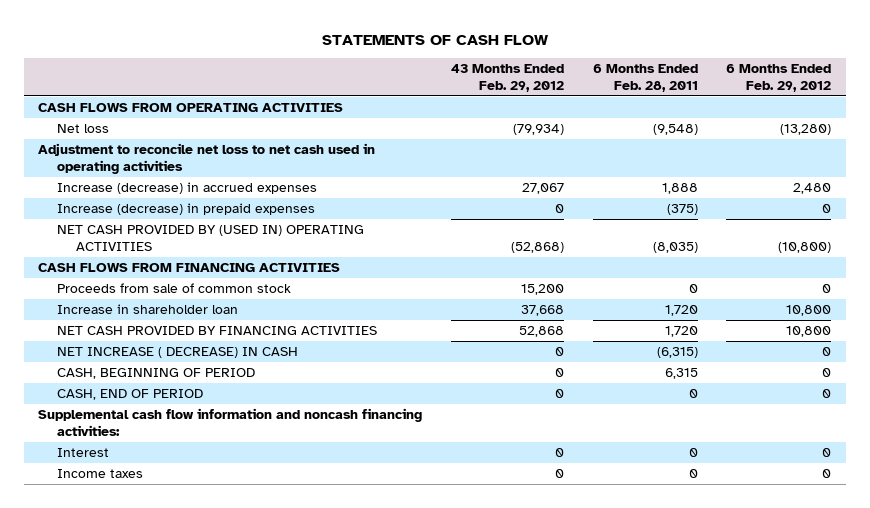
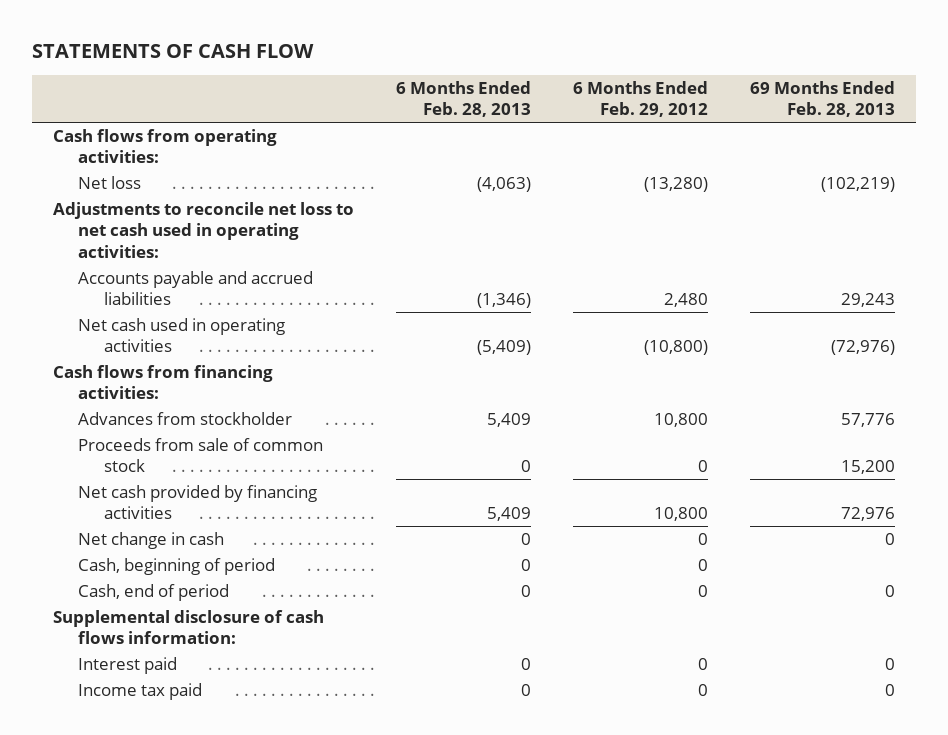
[450,63,564,92] 43 Months Ended Feb. 29, 2012 -> none
[592,63,698,92] 6 Months Ended Feb. 28, 2011 -> none
none -> [395,80,531,118] 6 Months Ended Feb. 28, 2013
none -> [750,80,896,118] 69 Months Ended Feb. 28, 2013
[38,102,344,112] CASH FLOWS FROM OPERATING ACTIVITIES -> [52,128,277,164] Cash flows from operating activities:
[57,202,316,215] Increase (decrease) in prepaid expenses -> none
[38,142,376,175] Adjustment to reconcile net loss to net cash used in operating activities -> [52,201,354,258] Adjustments to reconcile net loss to net cash used in operating activities:
[57,181,318,194] Increase (decrease) in accrued expenses -> [78,270,314,306] Accounts payable and accrued liabilities
[57,224,365,252] NET CASH PROVIDED BY (USED IN) OPERATING ACTIVITIES -> [78,317,286,353] Net cash used in operating activities
[38,262,341,272] CASH FLOWS FROM FINANCING ACTIVITIES -> [52,364,273,400] Cash flows from financing activities:
none -> [78,411,293,425] Advances from stockholder
[57,303,239,314] Increase in shareholder loan -> none
[57,325,378,335] NET CASH PROVIDED BY FINANCING ACTIVITIES -> [78,484,318,520] Net cash provided by financing activities
[57,346,299,358] NET INCREASE ( DECREASE) IN CASH -> [78,531,225,549] Net change in cash
[57,367,256,379] CASH, BEGINNING OF PERIOD -> [78,557,276,575] Cash, beginning of period
[57,388,204,400] CASH, END OF PERIOD -> [78,583,230,601] Cash, end of period
[38,407,423,437] Supplemental cash flow information and noncash financing activities: -> [52,609,324,645] Supplemental disclosure of cash flows information:
[57,447,110,457] Interest -> [78,656,178,674] Interest paid
[57,468,144,478] Income taxes -> [78,682,203,700] Income tax paid

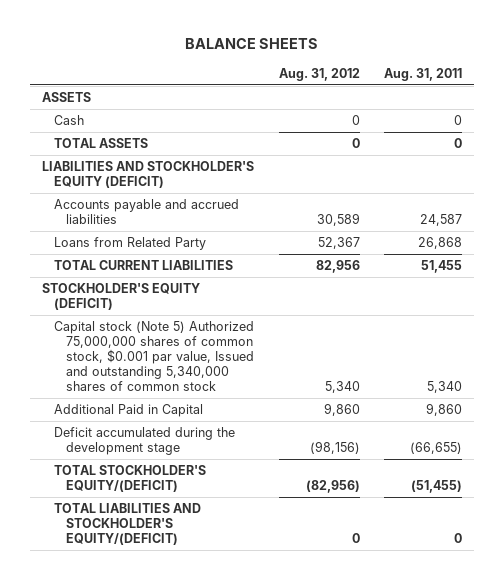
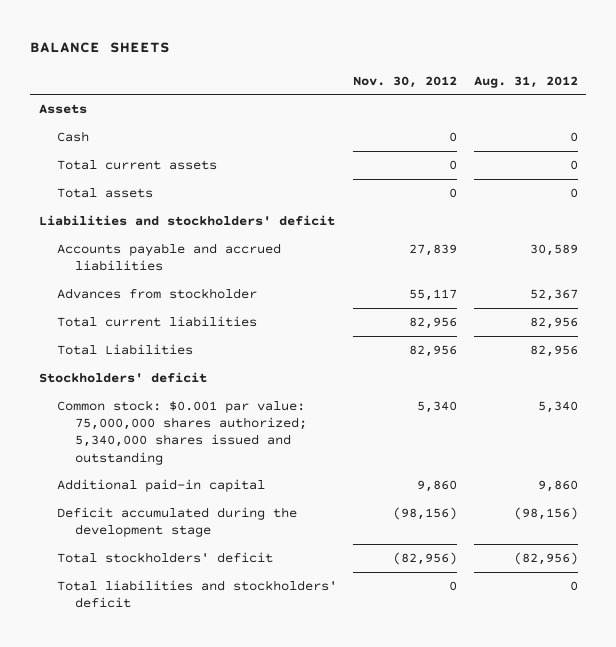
[383,67,462,81] Aug. 31, 2011 -> none
none -> [353,75,458,88] Nov. 30, 2012
[42,91,92,102] ASSETS -> [38,104,87,115] Assets
none -> [56,160,217,171] Total current assets
[54,137,149,148] TOTAL ASSETS -> [56,188,153,199] Total assets
[42,160,255,188] LIABILITIES AND STOCKHOLDER'S EQUITY (DEFICIT) -> [38,215,335,227] Liabilities and stockholders' deficit
[54,236,207,250] Loans from Related Party -> [56,288,257,300] Advances from stockholder
[54,259,234,270] TOTAL CURRENT LIABILITIES -> [56,316,257,328] Total current liabilities
none -> [56,344,193,356] Total Liabilities
[42,282,201,310] STOCKHOLDER'S EQUITY (DEFICIT) -> [38,372,207,384] Stockholders' deficit
[54,320,255,391] Capital stock (Note 5) Authorized 75,000,000 shares of common stock, $0.001 par value, Issued and outstanding 5,340,000 shares of common stock -> [56,400,307,465] Common stock: $0.001 par value: 75,000,000 shares authorized; 5,340,000 shares issued and outstanding
[54,403,204,417] Additional Paid in Capital -> [56,479,265,493] Additional paid-in capital
[54,464,207,492] TOTAL STOCKHOLDER'S EQUITY/(DEFICIT) -> [56,552,273,564] Total stockholders' deficit
[54,502,202,545] TOTAL LIABILITIES AND STOCKHOLDER'S EQUITY/(DEFICIT) -> [56,580,337,609] Total liabilities and stockholders' deficit

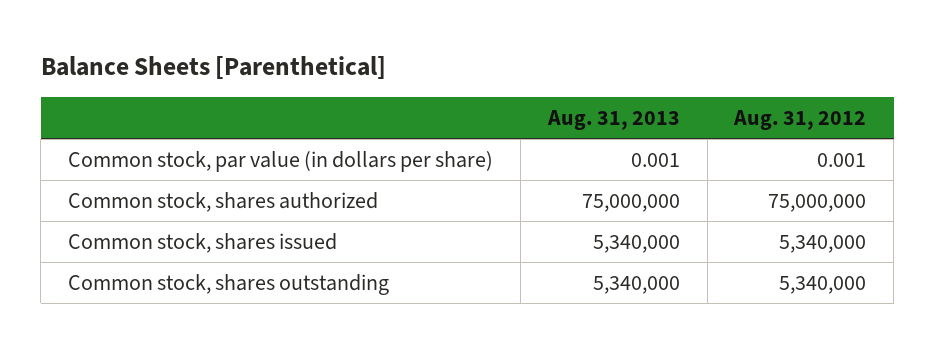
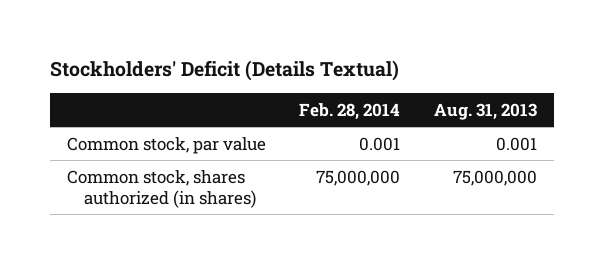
[40,56,386,80] Balance Sheets [Parenthetical] -> [49,60,399,82] Stockholders' Deficit (Details Textual)
[733,110,867,131] Aug. 31, 2012 -> none
none -> [299,102,401,120] Feb. 28, 2014
[68,232,338,253] Common stock, shares issued -> none
[68,273,390,295] Common stock, shares outstanding -> none
[68,150,494,172] Common stock, par value (in dollars per share) -> [66,136,266,154] Common stock, par value
[68,191,379,212] Common stock, shares authorized -> [66,169,256,208] Common stock, shares authorized (in shares)

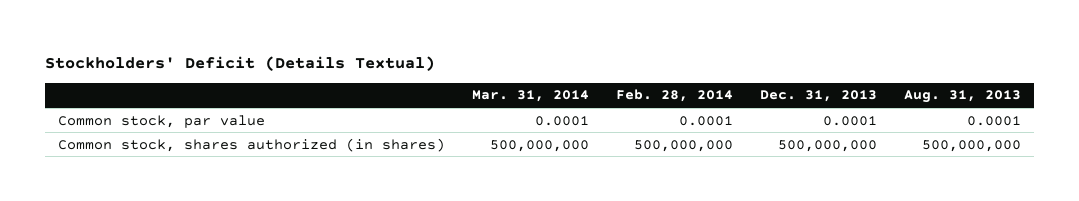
none -> [472,90,590,103] Mar. 31, 2014
none -> [759,90,877,103] Dec. 31, 2013
[359,136,401,151] 0.001 -> [678,115,733,126] 0.0001
[496,136,538,151] 0.001 -> [966,115,1021,126] 0.0001
[316,169,401,186] 75,000,000 -> [633,139,733,152] 500,000,000
[453,169,538,186] 75,000,000 -> [921,139,1021,152] 500,000,000

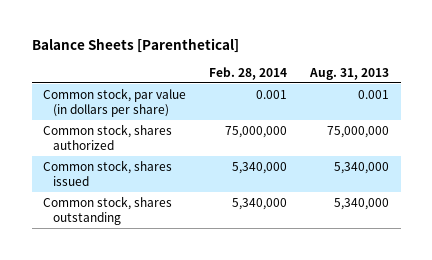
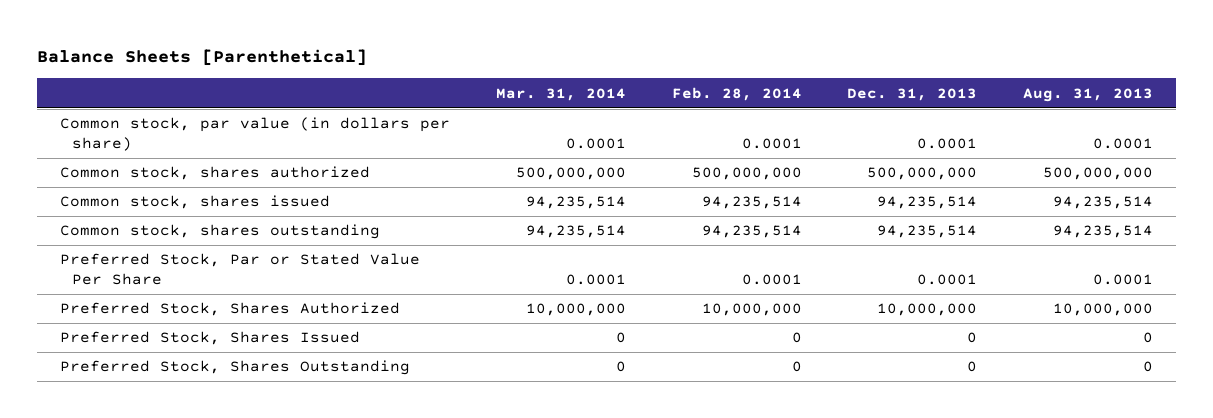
none -> [495,87,626,101] Mar. 31, 2014
none -> [847,87,978,101] Dec. 31, 2013
[256,89,288,99] 0.001 -> [741,138,802,150] 0.0001
[358,89,390,99] 0.001 -> [1093,138,1154,150] 0.0001
[225,125,288,138] 75,000,000 -> [691,167,802,181] 500,000,000
[327,125,390,138] 75,000,000 -> [1043,167,1154,181] 500,000,000
[232,161,288,174] 5,340,000 -> [701,196,802,210] 94,235,514
[334,161,390,174] 5,340,000 -> [1053,196,1154,210] 94,235,514
[232,197,288,210] 5,340,000 -> [701,225,802,239] 94,235,514
[334,197,390,210] 5,340,000 -> [1053,225,1154,239] 94,235,514
none -> [59,253,420,286] Preferred Stock, Par or Stated Value Per Share
none -> [59,302,400,317] Preferred Stock, Shares Authorized
none -> [59,331,360,346] Preferred Stock, Shares Issued
none -> [59,360,410,376] Preferred Stock, Shares Outstanding

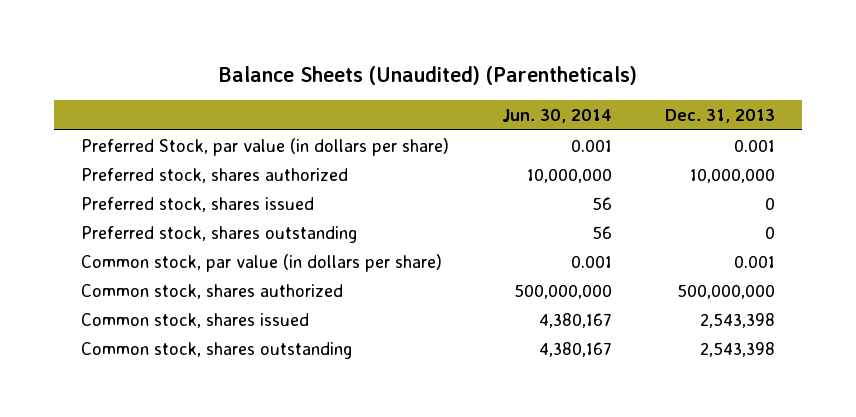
[36,49,367,67] Balance Sheets [Parenthetical] -> [219,66,638,86] Balance Sheets (Unaudited) (Parentheticals)
[495,87,626,101] Mar. 31, 2014 -> none
[671,86,802,101] Feb. 28, 2014 -> none
[1023,87,1154,102] Aug. 31, 2013 -> none
none -> [502,109,613,124] Jun. 30, 2014
none -> [80,137,449,156] Preferred Stock, par value (in dollars per share)
none -> [80,167,348,183] Preferred stock, shares authorized
none -> [80,196,314,212] Preferred stock, shares issued
none -> [80,225,357,243] Preferred stock, shares outstanding
[917,138,978,150] 0.0001 -> [734,254,776,268] 0.001
[59,253,420,286] Preferred Stock, Par or Stated Value Per Share -> none
[59,302,400,317] Preferred Stock, Shares Authorized -> none
[59,331,360,346] Preferred Stock, Shares Issued -> none
[59,360,410,376] Preferred Stock, Shares Outstanding -> none
[877,196,978,210] 94,235,514 -> [700,312,776,328] 2,543,398
[877,225,978,239] 94,235,514 -> [700,341,776,357] 2,543,398

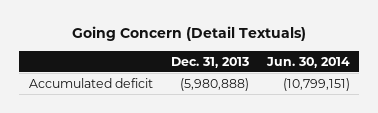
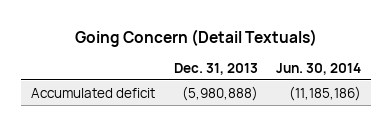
[282,77,350,91] (10,799,151) -> [289,85,362,101] (11,185,186)

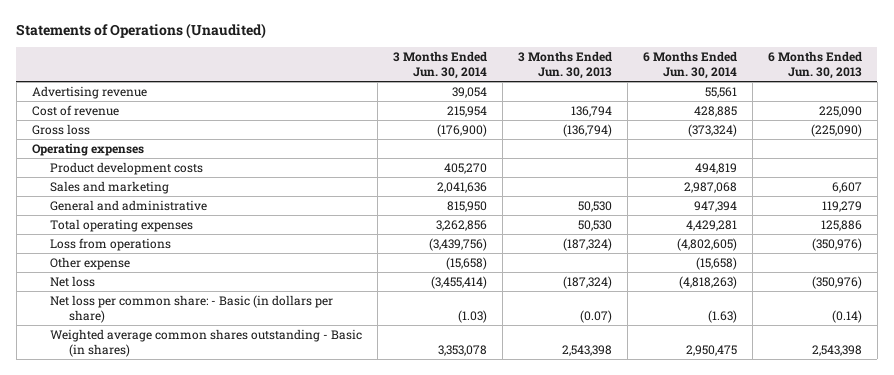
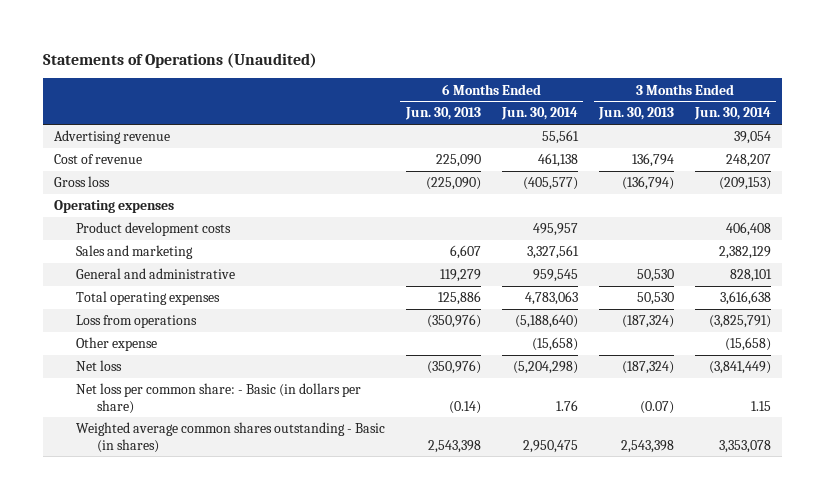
[447,106,488,118] 215,954 -> [726,154,772,168] 248,207
[693,106,737,118] 428,885 -> [537,153,578,168] 461,138
[437,124,488,138] (176,900) -> [719,177,772,191] (209,153)
[687,124,737,138] (373,324) -> [522,177,578,191] (405,577)
[444,163,488,175] 405,270 -> [726,222,772,237] 406,408
[694,163,737,175] 494,819 -> [532,223,578,237] 495,957
[437,182,488,194] 2,041,636 -> [719,246,772,260] 2,382,129
[683,182,737,194] 2,987,068 -> [526,245,579,260] 3,327,561
[447,201,488,213] 815,950 -> [730,269,773,283] 828,101
[693,201,737,213] 947,394 -> [532,269,578,283] 959,545
[436,220,488,232] 3,262,856 -> [720,291,772,306] 3,616,638
[685,220,737,232] 4,429,281 -> [524,291,578,306] 4,783,063
[429,238,488,252] (3,439,756) -> [709,315,772,329] (3,825,791)
[676,238,737,252] (4,802,605) -> [514,314,578,329] (5,188,640)
[431,276,488,290] (3,455,414) -> [709,361,772,375] (3,841,449)
[678,276,737,290] (4,818,263) -> [512,361,578,375] (5,204,298)
[458,309,488,323] (1.03) -> [751,400,772,411] 1.15
[707,309,737,323] (1.63) -> [555,399,578,411] 1.76

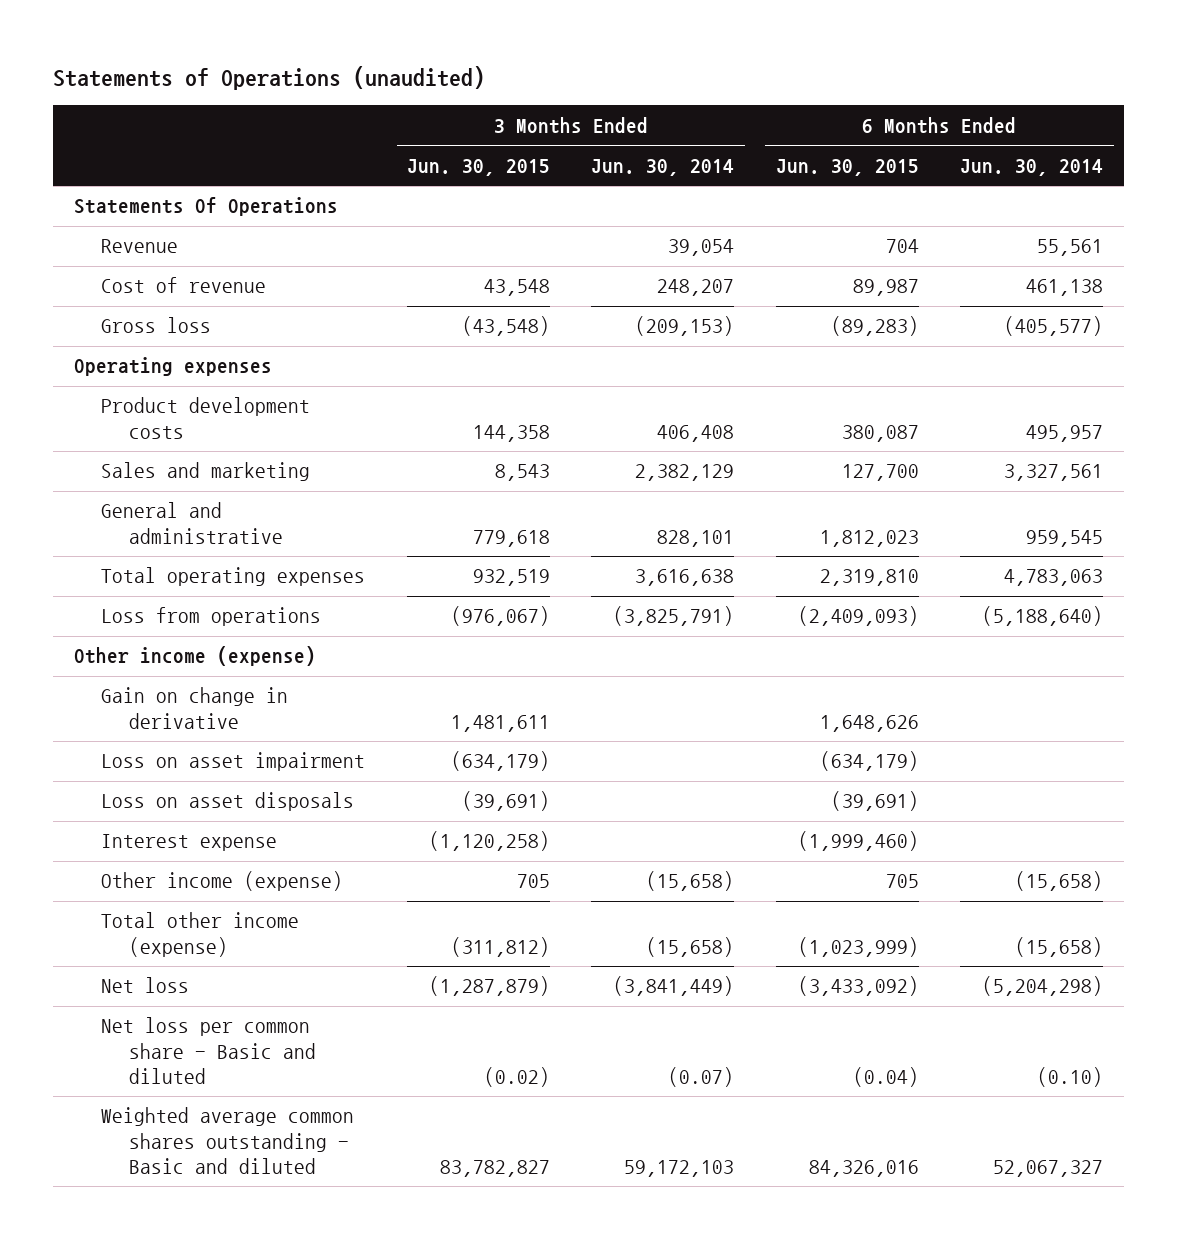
[43,52,318,68] Statements of Operations (Unaudited) -> [53,65,486,90] Statements of Operations (unaudited)
[404,107,481,121] Jun. 30, 2013 -> none
[597,107,674,121] Jun. 30, 2013 -> none
none -> [406,158,550,176] Jun. 30, 2015
none -> [775,158,919,176] Jun. 30, 2015
none -> [74,197,339,217] Statements Of Operations
[53,130,170,145] Advertising revenue -> [101,239,179,254] Revenue
none -> [74,646,317,667] Other income (expense)
none -> [101,687,289,729] Gain on change in derivative
none -> [101,752,366,772] Loss on asset impairment
none -> [101,792,355,812] Loss on asset disposals
none -> [101,834,278,852] Interest expense
none -> [101,871,344,892] Other income (expense)
[75,337,157,352] Other expense -> [101,912,300,957] Total other income (expense)
[75,383,361,414] Net loss per common share: - Basic (in dollars per share) -> [101,1017,316,1084] Net loss per common share - Basic and diluted
[555,399,578,411] 1.76 -> [1037,1066,1104,1087] (0.10)
[751,400,772,411] 1.15 -> [668,1066,735,1087] (0.07)
[75,422,385,453] Weighted average common shares outstanding - Basic (in shares) -> [101,1107,355,1174] Weighted average common shares outstanding - Basic and diluted
[522,439,578,453] 2,950,475 -> [993,1159,1104,1177] 52,067,327
[719,439,772,453] 3,353,078 -> [624,1159,735,1177] 59,172,103

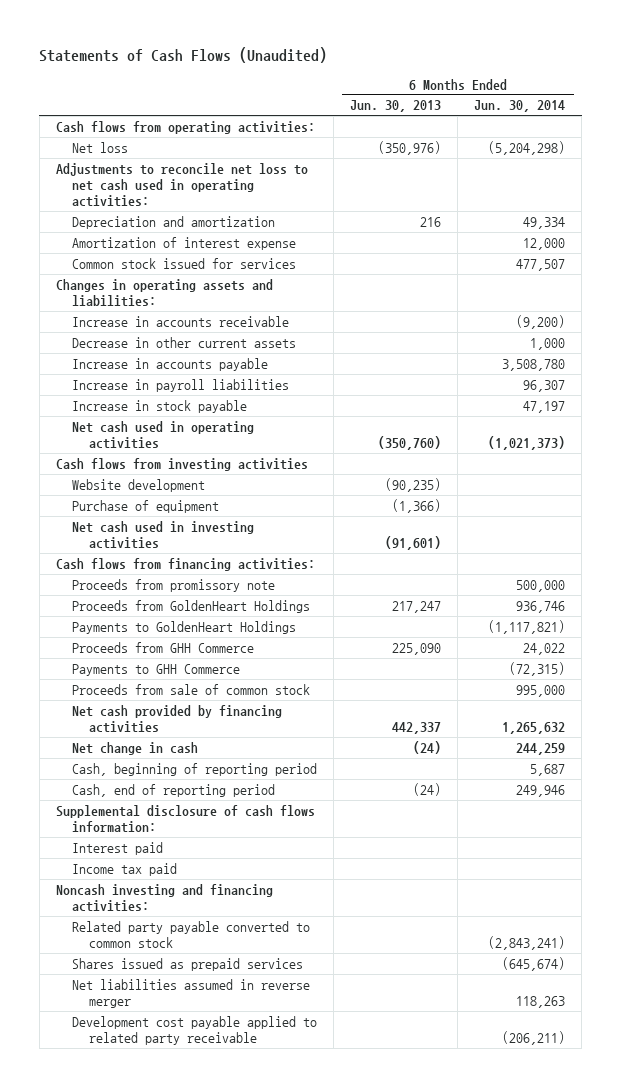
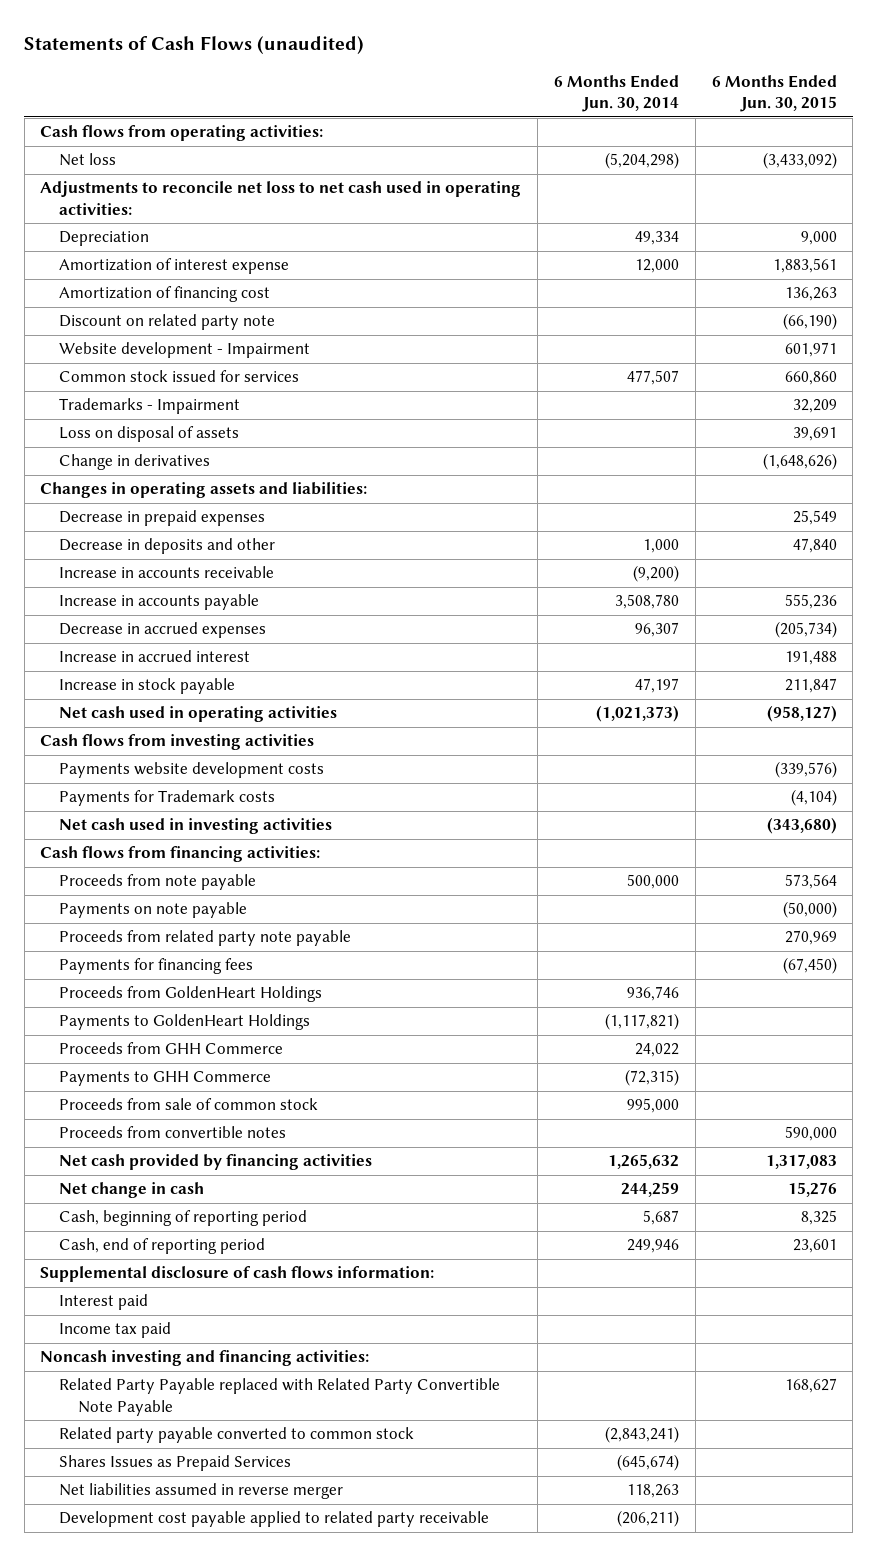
[39,47,328,64] Statements of Cash Flows (Unaudited) -> [24,36,365,55] Statements of Cash Flows (unaudited)
[350,100,442,113] Jun. 30, 2013 -> none
none -> [711,74,837,113] 6 Months Ended Jun. 30, 2015
[72,215,276,229] Depreciation and amortization -> [59,231,150,247] Depreciation
none -> [59,286,271,303] Amortization of financing cost
none -> [59,314,276,331] Discount on related party note
none -> [59,342,311,359] Website development - Impairment
none -> [59,398,241,415] Trademarks - Impairment
none -> [59,426,240,443] Loss on disposal of assets
none -> [59,454,211,471] Change in derivatives
none -> [59,510,266,527] Decrease in prepaid expenses
none -> [59,538,276,555] Decrease in deposits and other
[72,336,297,348] Decrease in other current assets -> none
[72,378,290,392] Increase in payroll liabilities -> [59,622,267,639] Decrease in accrued expenses
none -> [59,650,251,663] Increase in accrued interest
[72,499,220,513] Purchase of equipment -> none
[72,478,206,492] Website development -> [59,762,325,779] Payments website development costs
none -> [59,790,276,807] Payments for Trademark costs
[72,578,276,592] Proceeds from promissory note -> [59,874,257,891] Proceeds from note payable
none -> [59,902,248,919] Payments on note payable
none -> [59,930,352,947] Proceeds from related party note payable
none -> [59,958,254,975] Payments for financing fees
none -> [59,1126,287,1139] Proceeds from convertible notes
none -> [59,1378,501,1416] Related Party Payable replaced with Related Party Convertible Note Payable
[72,957,304,971] Shares issued as prepaid services -> [59,1455,292,1472] Shares Issues as Prepaid Services

